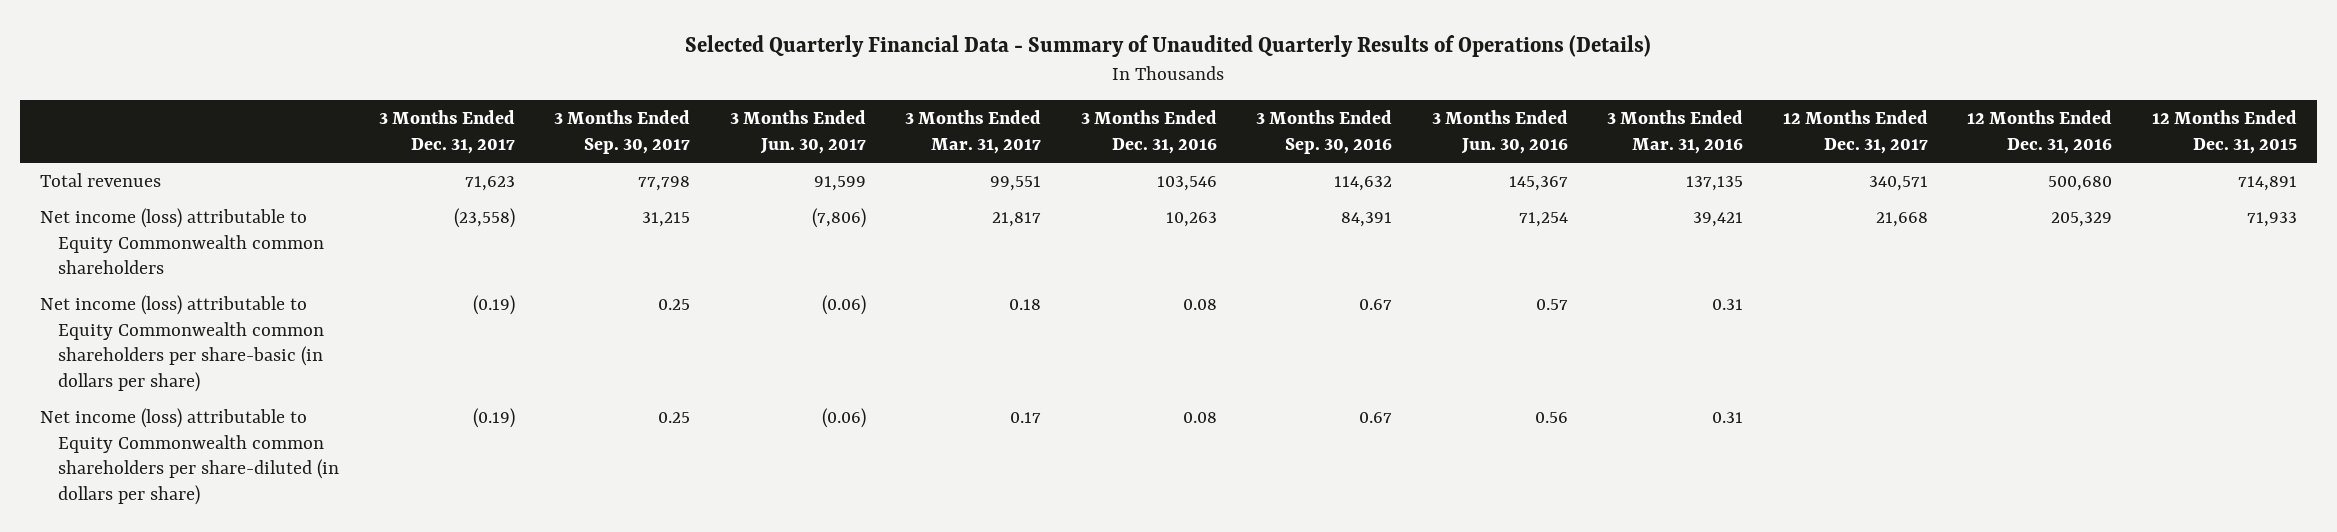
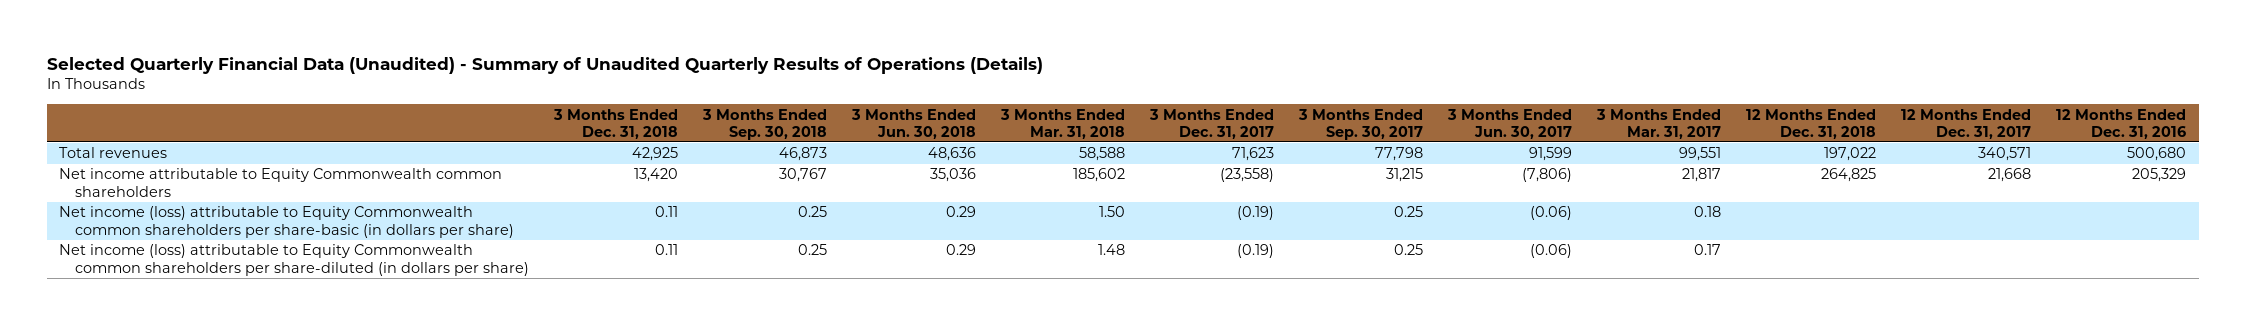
[685,35,1652,58] Selected Quarterly Financial Data - Summary of Unaudited Quarterly Results of Operations (Details) -> [46,56,1043,74] Selected Quarterly Financial Data (Unaudited) - Summary of Unaudited Quarterly Results of Operations (Details)
[1080,110,1217,154] 3 Months Ended Dec. 31, 2016 -> none
[1256,110,1393,154] 3 Months Ended Sep. 30, 2016 -> none
[1431,110,1568,154] 3 Months Ended Jun. 30, 2016 -> none
[1607,110,1744,154] 3 Months Ended Mar. 31, 2016 -> none
[2151,110,2297,154] 12 Months Ended Dec. 31, 2015 -> none
none -> [552,108,678,139] 3 Months Ended Dec. 31, 2018
none -> [701,108,827,140] 3 Months Ended Sep. 30, 2018
none -> [850,108,976,139] 3 Months Ended Jun. 30, 2018
none -> [1000,108,1126,139] 3 Months Ended Mar. 31, 2018
none -> [1746,108,1877,139] 12 Months Ended Dec. 31, 2018
[39,207,325,275] Net income (loss) attributable to Equity Commonwealth common shareholders -> [59,168,503,197] Net income attributable to Equity Commonwealth common shareholders

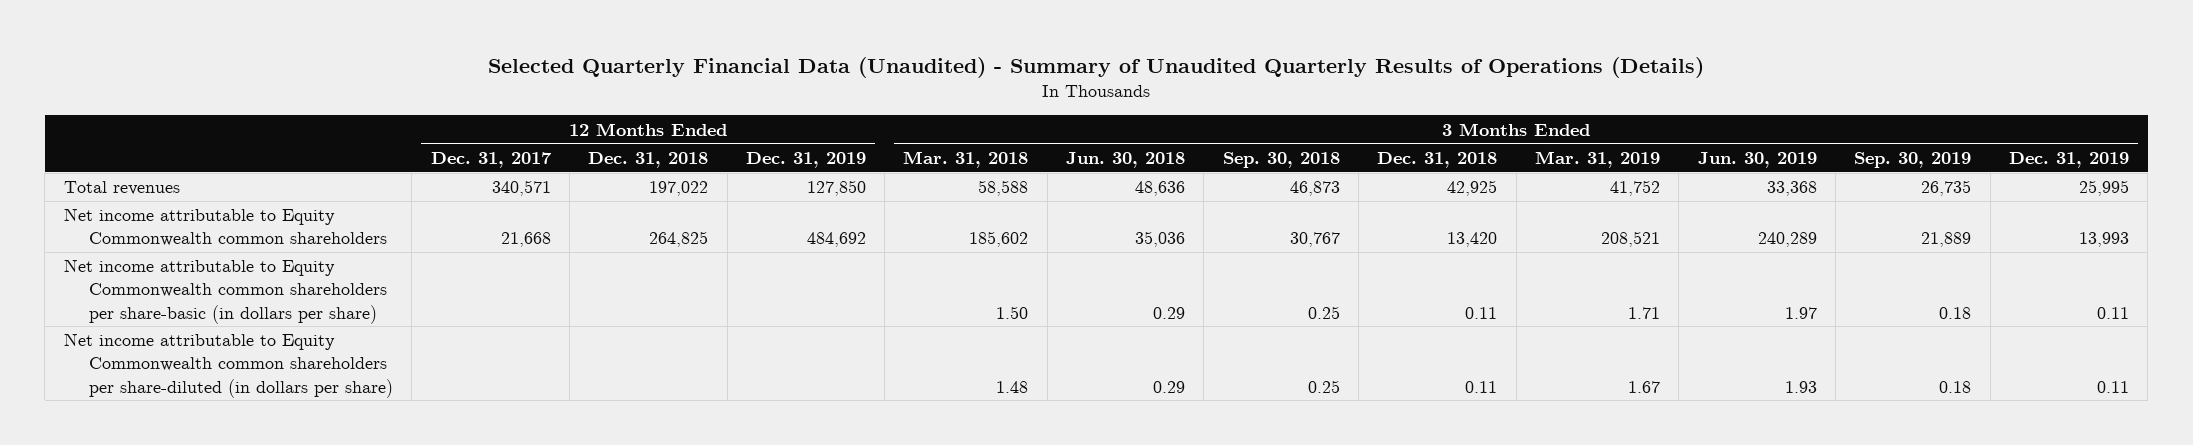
[1149,108,1275,139] 3 Months Ended Dec. 31, 2017 -> none
[1298,108,1424,140] 3 Months Ended Sep. 30, 2017 -> none
[1447,108,1573,139] 3 Months Ended Jun. 30, 2017 -> none
[1596,108,1722,139] 3 Months Ended Mar. 31, 2017 -> none
[2056,108,2187,139] 12 Months Ended Dec. 31, 2016 -> none
none -> [745,151,866,168] Dec. 31, 2019
none -> [1535,150,1661,168] Mar. 31, 2019
none -> [1697,151,1817,168] Jun. 30, 2019
none -> [1854,151,1972,168] Sep. 30, 2019
none -> [2008,151,2129,168] Dec. 31, 2019
[59,206,514,238] Net income (loss) attributable to Equity Commonwealth common shareholders per share-basic (in dollars per share) -> [63,259,387,324] Net income attributable to Equity Commonwealth common shareholders per share-basic (in dollars per share)
[59,244,529,276] Net income (loss) attributable to Equity Commonwealth common shareholders per share-diluted (in dollars per share) -> [63,333,393,398] Net income attributable to Equity Commonwealth common shareholders per share-diluted (in dollars per share)

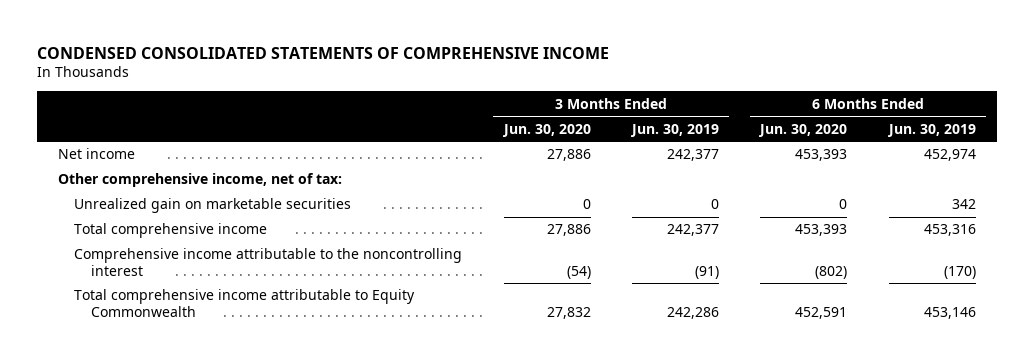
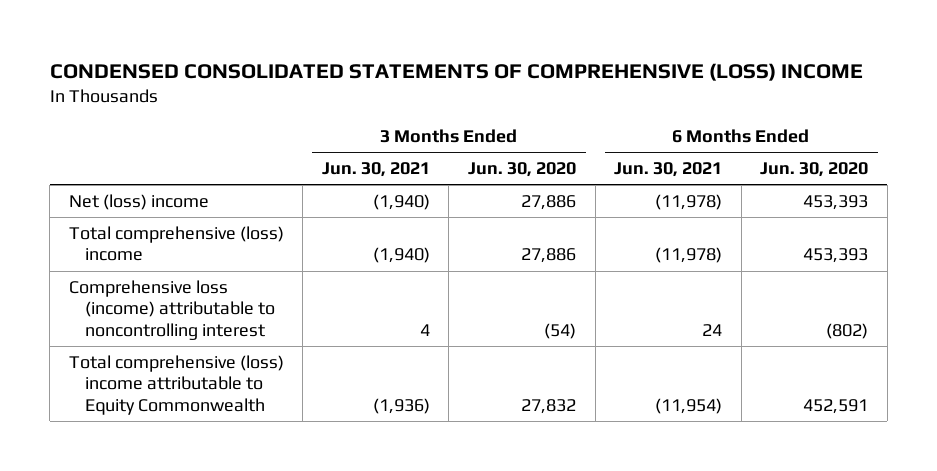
[36,46,609,59] CONDENSED CONSOLIDATED STATEMENTS OF COMPREHENSIVE INCOME -> [49,62,863,81] CONDENSED CONSOLIDATED STATEMENTS OF COMPREHENSIVE (LOSS) INCOME
[630,123,720,137] Jun. 30, 2019 -> none
[886,123,976,137] Jun. 30, 2019 -> none
none -> [321,162,430,178] Jun. 30, 2021
none -> [614,162,723,178] Jun. 30, 2021
[57,173,342,188] Other comprehensive income, net of tax: -> none
[74,198,352,214] Unrealized gain on marketable securities -> none
[57,148,135,160] Net income -> [68,193,209,210] Net (loss) income
[74,223,268,239] Total comprehensive income -> [68,225,284,262] Total comprehensive (loss) income
[74,248,463,276] Comprehensive income attributable to the noncontrolling interest -> [68,279,275,340] Comprehensive loss (income) attributable to noncontrolling interest
[74,289,416,317] Total comprehensive income attributable to Equity Commonwealth -> [68,354,284,415] Total comprehensive (loss) income attributable to Equity Commonwealth

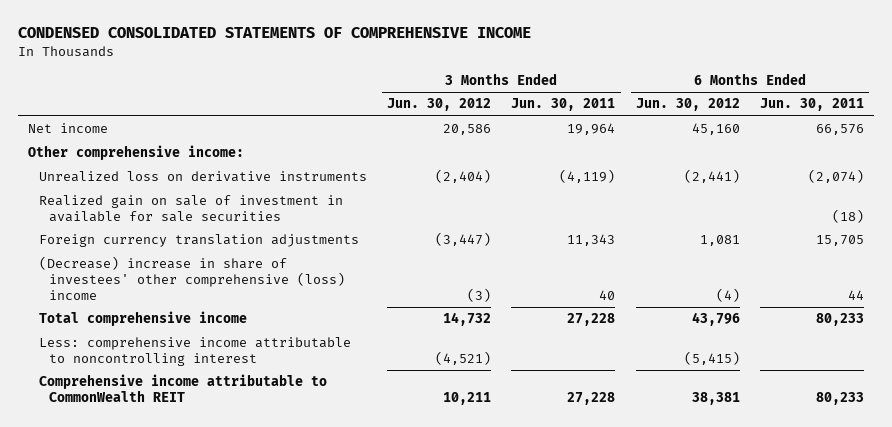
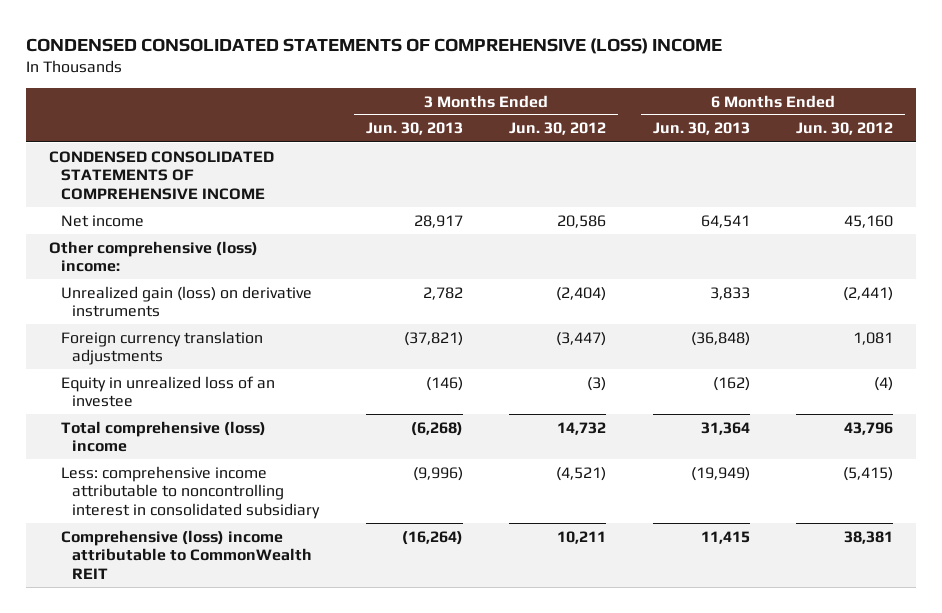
[17,27,531,39] CONDENSED CONSOLIDATED STATEMENTS OF COMPREHENSIVE INCOME -> [26,37,723,54] CONDENSED CONSOLIDATED STATEMENTS OF COMPREHENSIVE (LOSS) INCOME
[511,98,616,112] Jun. 30, 2011 -> none
[760,98,865,112] Jun. 30, 2011 -> none
none -> [365,122,463,136] Jun. 30, 2013
none -> [652,122,750,136] Jun. 30, 2013
none -> [49,150,275,200] CONDENSED CONSOLIDATED STATEMENTS OF COMPREHENSIVE INCOME
[38,195,343,223] Realized gain on sale of investment in available for sale securities -> none
[28,145,245,161] Other comprehensive income: -> [49,240,259,273] Other comprehensive (loss) income:
[38,171,367,183] Unrealized loss on derivative instruments -> [60,285,312,318] Unrealized gain (loss) on derivative instruments
[38,256,346,301] (Decrease) increase in share of investees' other comprehensive (loss) income -> [60,375,275,408] Equity in unrealized loss of an investee
[38,311,247,327] Total comprehensive income -> [60,420,266,453] Total comprehensive (loss) income
[38,337,351,367] Less: comprehensive income attributable to noncontrolling interest -> [60,465,321,519] Less: comprehensive income attributable to noncontrolling interest in consolidated subsidiary
[38,374,327,403] Comprehensive income attributable to CommonWealth REIT -> [60,529,313,579] Comprehensive (loss) income attributable to CommonWealth REIT

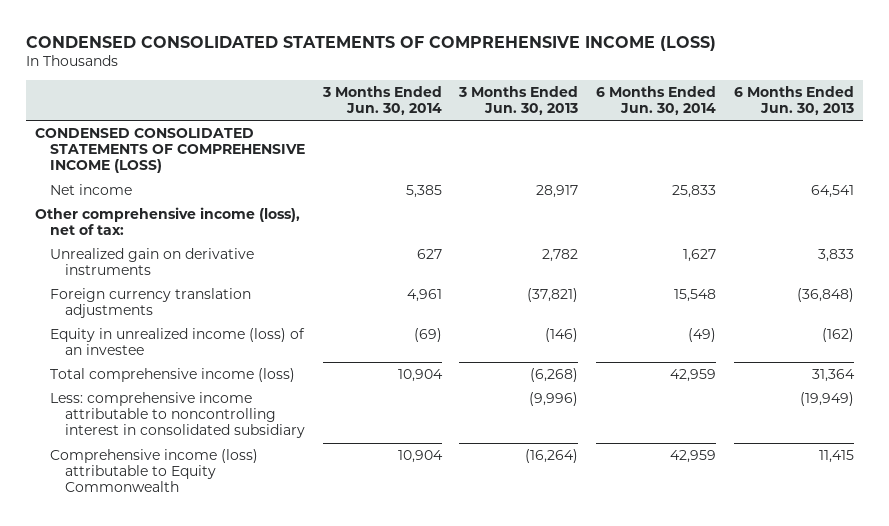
[26,37,723,54] CONDENSED CONSOLIDATED STATEMENTS OF COMPREHENSIVE (LOSS) INCOME -> [26,35,717,51] CONDENSED CONSOLIDATED STATEMENTS OF COMPREHENSIVE INCOME (LOSS)
[509,122,607,136] Jun. 30, 2012 -> none
[796,122,894,136] Jun. 30, 2012 -> none
none -> [321,85,442,116] 3 Months Ended Jun. 30, 2014
none -> [596,85,717,116] 6 Months Ended Jun. 30, 2014
[49,150,275,200] CONDENSED CONSOLIDATED STATEMENTS OF COMPREHENSIVE INCOME -> [35,127,306,174] CONDENSED CONSOLIDATED STATEMENTS OF COMPREHENSIVE INCOME (LOSS)
[49,240,259,273] Other comprehensive (loss) income: -> [35,206,301,236] Other comprehensive income (loss), net of tax:
[60,285,312,318] Unrealized gain (loss) on derivative instruments -> [50,247,255,276] Unrealized gain on derivative instruments
[60,375,275,408] Equity in unrealized loss of an investee -> [50,327,306,356] Equity in unrealized income (loss) of an investee
[60,420,266,453] Total comprehensive (loss) income -> [50,367,296,382] Total comprehensive income (loss)
[60,529,313,579] Comprehensive (loss) income attributable to CommonWealth REIT -> [50,448,259,493] Comprehensive income (loss) attributable to Equity Commonwealth

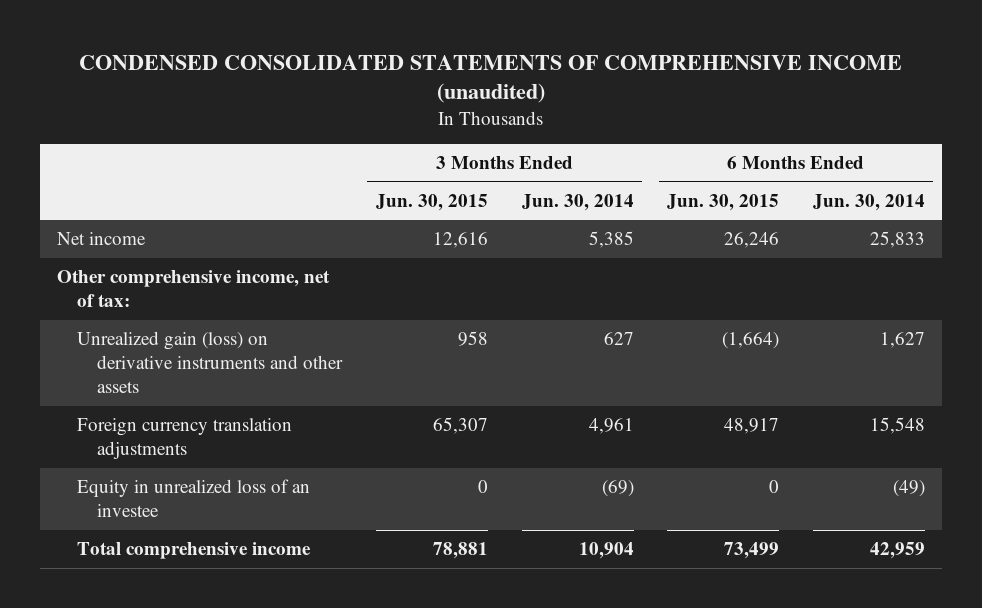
[26,35,717,51] CONDENSED CONSOLIDATED STATEMENTS OF COMPREHENSIVE INCOME (LOSS) -> [78,54,902,104] CONDENSED CONSOLIDATED STATEMENTS OF COMPREHENSIVE INCOME (unaudited)
[458,85,579,116] 3 Months Ended Jun. 30, 2013 -> none
[733,85,854,116] 6 Months Ended Jun. 30, 2013 -> none
none -> [375,193,488,211] Jun. 30, 2015
none -> [667,193,780,211] Jun. 30, 2015
[35,127,306,174] CONDENSED CONSOLIDATED STATEMENTS OF COMPREHENSIVE INCOME (LOSS) -> none
[35,206,301,236] Other comprehensive income (loss), net of tax: -> [56,270,330,308] Other comprehensive income, net of tax:
[50,247,255,276] Unrealized gain on derivative instruments -> [77,331,344,394] Unrealized gain (loss) on derivative instruments and other assets
[50,367,296,382] Total comprehensive income (loss) -> none
[50,391,306,439] Less: comprehensive income attributable to noncontrolling interest in consolidated subsidiary -> none
[50,327,306,356] Equity in unrealized income (loss) of an investee -> [77,479,311,518] Equity in unrealized loss of an investee
[50,448,259,493] Comprehensive income (loss) attributable to Equity Commonwealth -> [77,542,312,560] Total comprehensive income

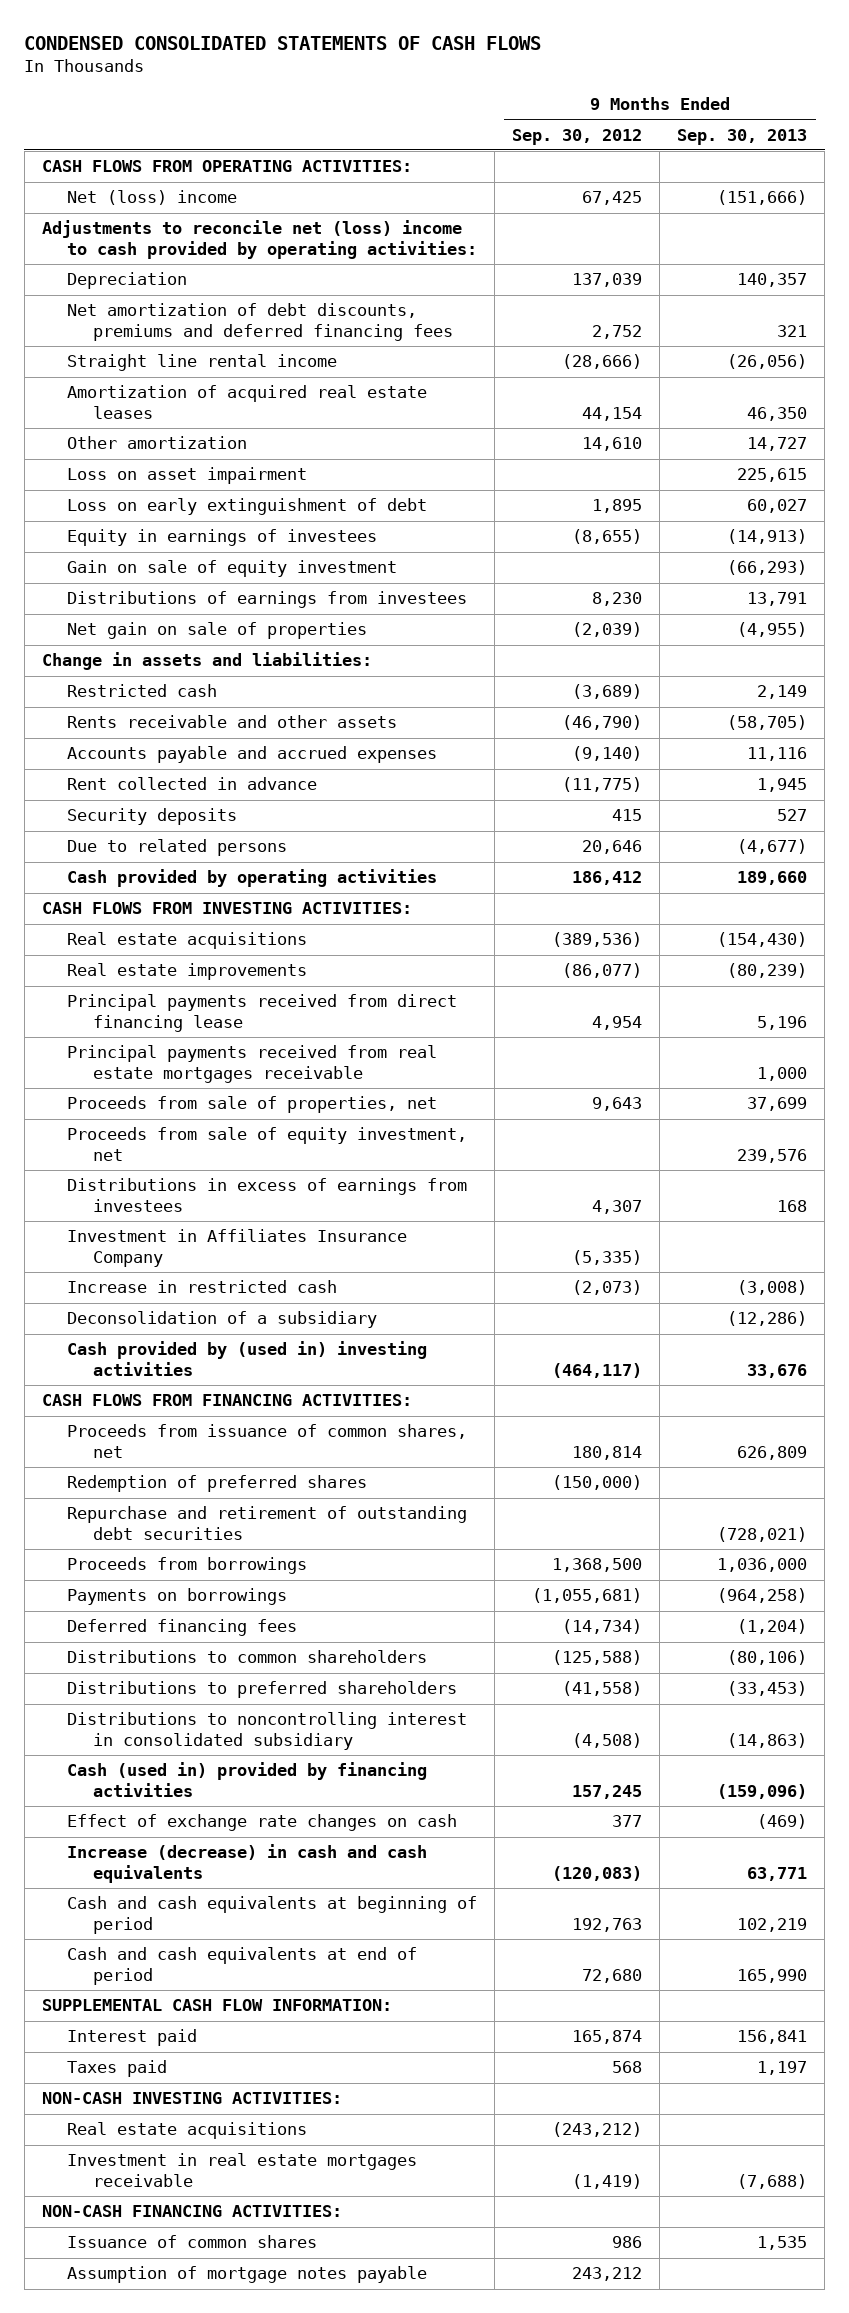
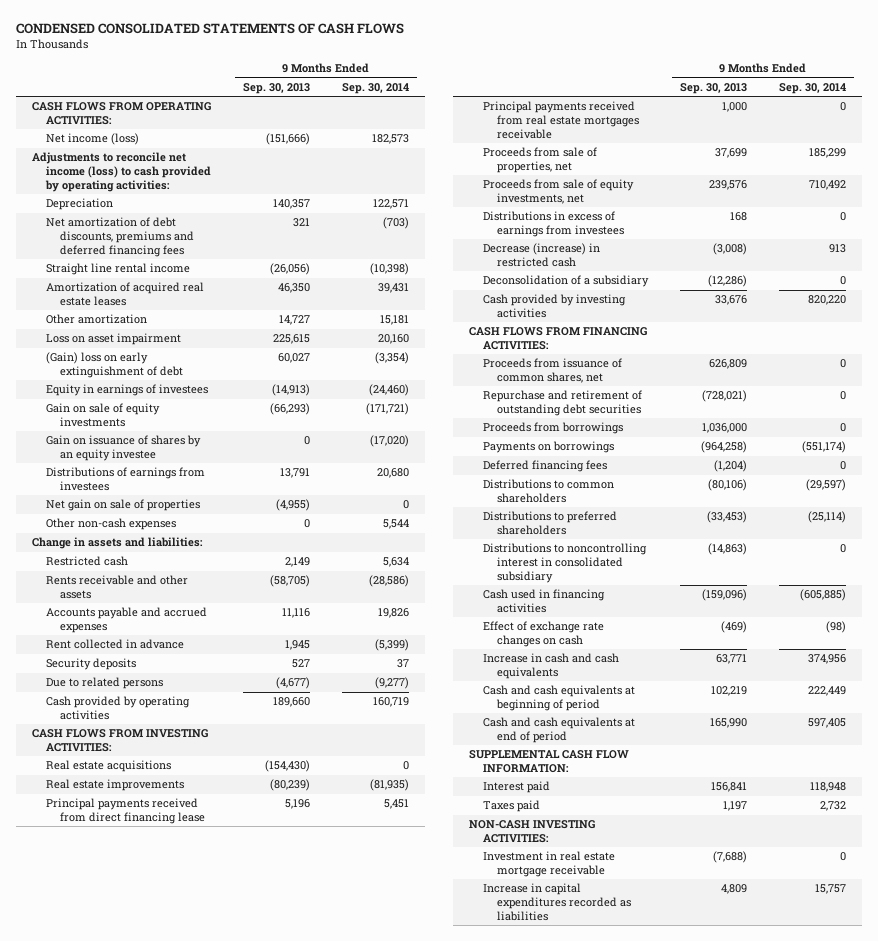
[512,128,643,145] Sep. 30, 2012 -> none
none -> [341,83,409,95] Sep. 30, 2014
[67,190,238,206] Net (loss) income -> [45,133,139,146] Net income (loss)
[41,220,478,260] Adjustments to reconcile net (loss) income to cash provided by operating activities: -> [31,152,211,192] Adjustments to reconcile net income (loss) to cash provided by operating activities:
[67,498,428,516] Loss on early extinguishment of debt -> [45,352,183,379] (Gain) loss on early extinguishment of debt
none -> [45,403,160,428] Gain on sale of equity investments
[67,560,398,578] Gain on sale of equity investment -> [45,435,201,462] Gain on issuance of shares by an equity investee
[727,560,808,576] (66,293) -> [303,436,310,446] 0
none -> [45,518,176,531] Other non-cash expenses
[67,1127,468,1162] Proceeds from sale of equity investment, net -> [483,179,635,205] Proceeds from sale of equity investments, net
[67,1229,408,1268] Investment in Affiliates Insurance Company -> none
[67,1280,338,1294] Increase in restricted cash -> [483,243,601,268] Decrease (increase) in restricted cash
[67,1341,428,1377] Cash provided by (used in) investing activities -> [483,294,627,319] Cash provided by investing activities
[67,1475,368,1493] Redemption of preferred shares -> none
[67,1762,428,1798] Cash (used in) provided by financing activities -> [483,589,606,614] Cash used in financing activities
[67,1844,428,1884] Increase (decrease) in cash and cash equivalents -> [483,653,620,680] Increase in cash and cash equivalents
[67,2122,308,2140] Real estate acquisitions -> none
[41,2205,342,2218] NON-CASH FINANCING ACTIVITIES: -> none
[67,2235,318,2249] Issuance of common shares -> none
[67,2266,428,2284] Assumption of mortgage notes payable -> none
[67,2153,418,2188] Investment in real estate mortgages receivable -> [483,851,616,878] Investment in real estate mortgage receivable
none -> [483,883,632,921] Increase in capital expenditures recorded as liabilities

